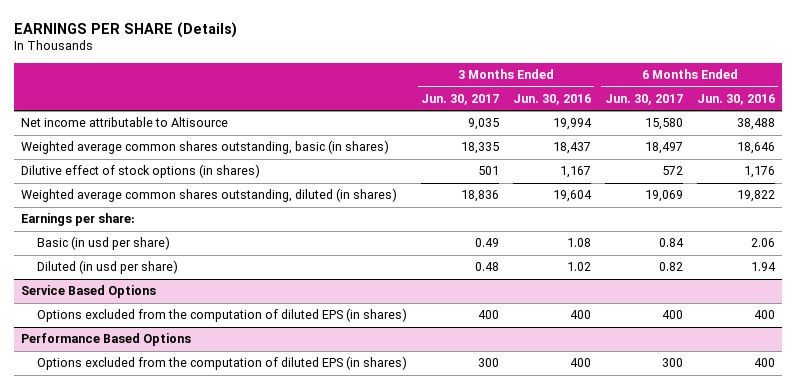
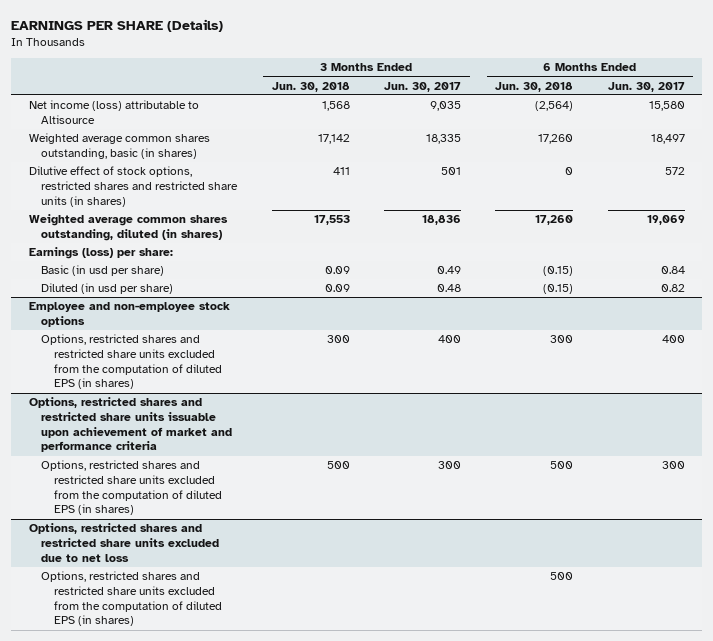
[512,93,591,105] Jun. 30, 2016 -> none
[696,93,775,105] Jun. 30, 2016 -> none
none -> [271,81,350,92] Jun. 30, 2018
none -> [495,81,574,92] Jun. 30, 2018
[21,117,229,128] Net income attributable to Altisource -> [28,100,199,124] Net income (loss) attributable to Altisource
[21,164,261,179] Dilutive effect of stock options (in shares) -> [28,166,239,207] Dilutive effect of stock options, restricted shares and restricted share units (in shares)
[21,213,136,227] Earnings per share: -> [28,247,173,260] Earnings (loss) per share:
[21,333,192,347] Performance Based Options -> none
[21,285,157,299] Service Based Options -> [28,302,230,327] Employee and non-employee stock options
[37,308,408,323] Options excluded from the computation of diluted EPS (in shares) -> [41,334,222,390] Options, restricted shares and restricted share units excluded from the computation of diluted EPS (in shares)
none -> [28,397,233,453] Options, restricted shares and restricted share units issuable upon achievement of market and performance criteria
[37,356,408,371] Options excluded from the computation of diluted EPS (in shares) -> [41,460,222,516] Options, restricted shares and restricted share units excluded from the computation of diluted EPS (in shares)
none -> [28,523,220,562] Options, restricted shares and restricted share units excluded due to net loss
none -> [41,571,222,627] Options, restricted shares and restricted share units excluded from the computation of diluted EPS (in shares)

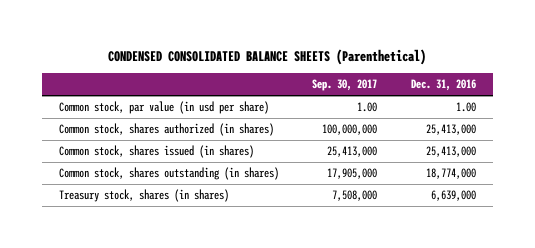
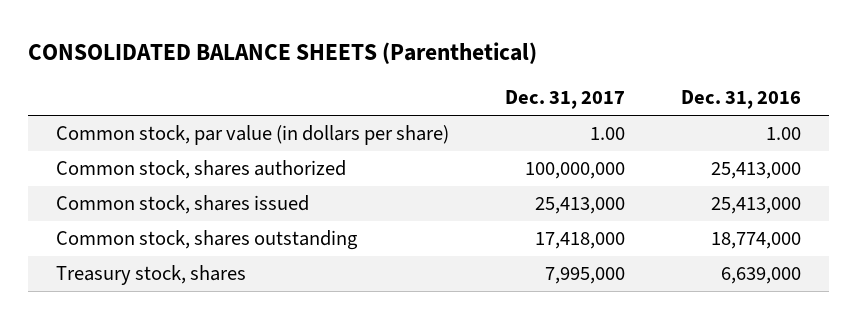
[108,48,427,65] CONDENSED CONSOLIDATED BALANCE SHEETS (Parenthetical) -> [28,42,538,65] CONSOLIDATED BALANCE SHEETS (Parenthetical)
[312,79,378,92] Sep. 30, 2017 -> none
none -> [505,90,626,110] Dec. 31, 2017
[58,101,269,115] Common stock, par value (in usd per share) -> [56,125,450,146] Common stock, par value (in dollars per share)
[58,123,274,137] Common stock, shares authorized (in shares) -> [56,160,347,180] Common stock, shares authorized
[58,145,254,159] Common stock, shares issued (in shares) -> [56,195,310,215] Common stock, shares issued
[58,167,279,181] Common stock, shares outstanding (in shares) -> [56,230,359,251] Common stock, shares outstanding
[58,189,229,203] Treasury stock, shares (in shares) -> [56,265,247,286] Treasury stock, shares

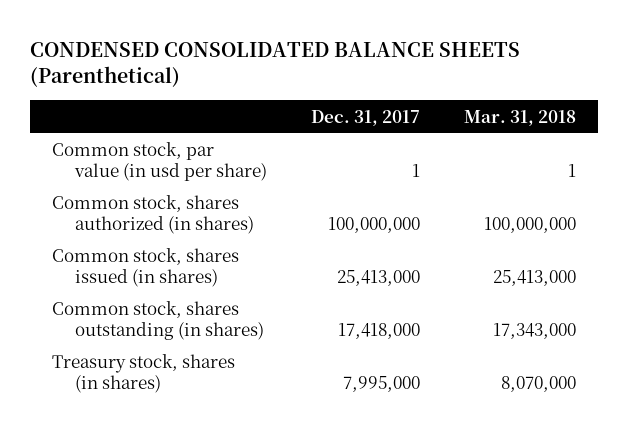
[28,42,538,65] CONSOLIDATED BALANCE SHEETS (Parenthetical) -> [30,41,521,88] CONDENSED CONSOLIDATED BALANCE SHEETS (Parenthetical)
[681,90,802,110] Dec. 31, 2016 -> none
none -> [463,109,576,126] Mar. 31, 2018
[56,125,450,146] Common stock, par value (in dollars per share) -> [52,142,267,181] Common stock, par value (in usd per share)
[590,127,626,141] 1.00 -> [411,163,420,177] 1
[56,160,347,180] Common stock, shares authorized -> [52,195,254,234] Common stock, shares authorized (in shares)
[56,195,310,215] Common stock, shares issued -> [52,248,240,287] Common stock, shares issued (in shares)
[56,230,359,251] Common stock, shares outstanding -> [52,301,264,340] Common stock, shares outstanding (in shares)
[56,265,247,286] Treasury stock, shares -> [52,354,236,393] Treasury stock, shares (in shares)

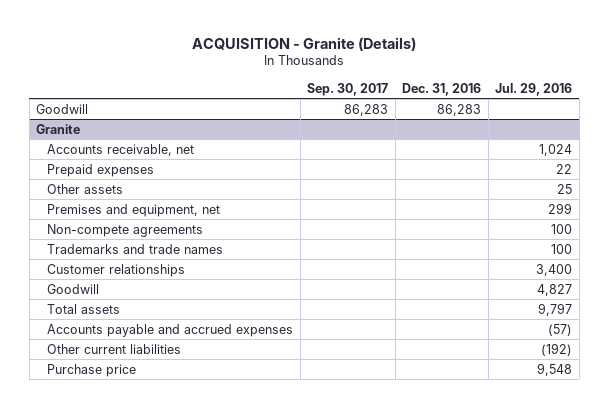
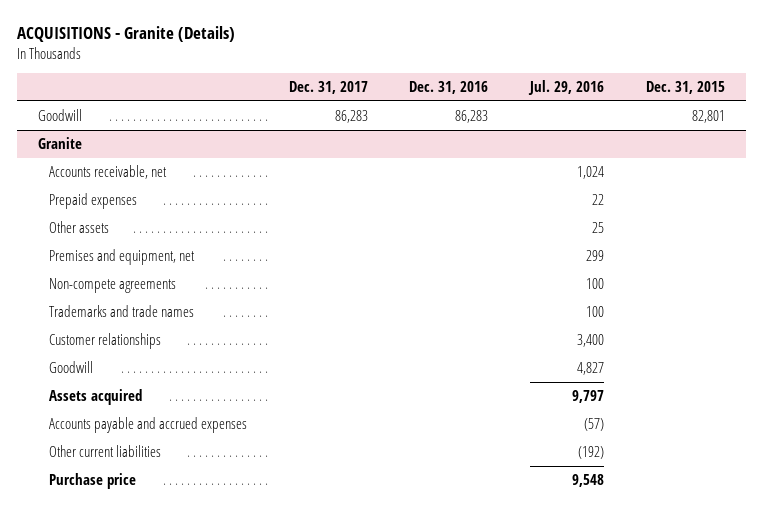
[192,36,417,51] ACQUISITION - Granite (Details) -> [16,26,235,43] ACQUISITIONS - Granite (Details)
[307,82,389,96] Sep. 30, 2017 -> none
none -> [288,80,368,94] Dec. 31, 2017
none -> [645,80,725,94] Dec. 31, 2015
[47,303,121,314] Total assets -> [49,389,143,406] Assets acquired

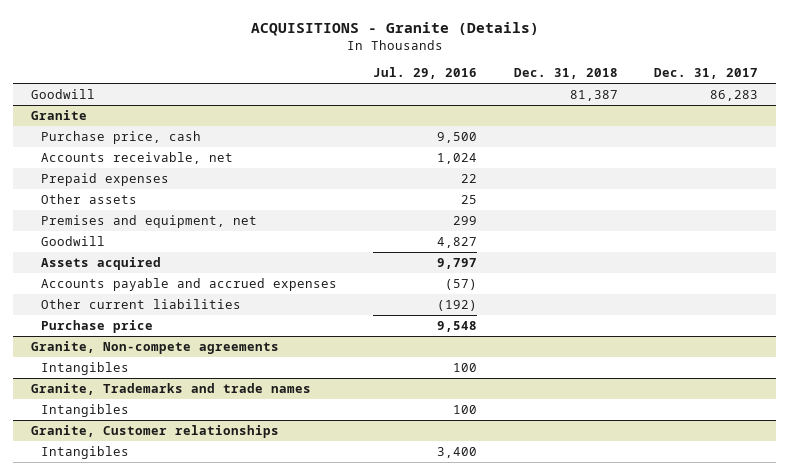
[409,80,489,94] Dec. 31, 2016 -> none
[645,80,725,94] Dec. 31, 2015 -> none
none -> [513,68,618,80] Dec. 31, 2018
none -> [40,131,201,145] Purchase price, cash
[49,278,177,294] Non-compete agreements -> none
[49,305,195,318] Trademarks and trade names -> none
[49,333,162,350] Customer relationships -> none
none -> [31,341,280,355] Granite, Non-compete agreements
none -> [40,362,129,376] Intangibles
none -> [31,383,312,396] Granite, Trademarks and trade names
none -> [40,404,129,418] Intangibles
none -> [31,425,280,439] Granite, Customer relationships
none -> [40,446,129,460] Intangibles

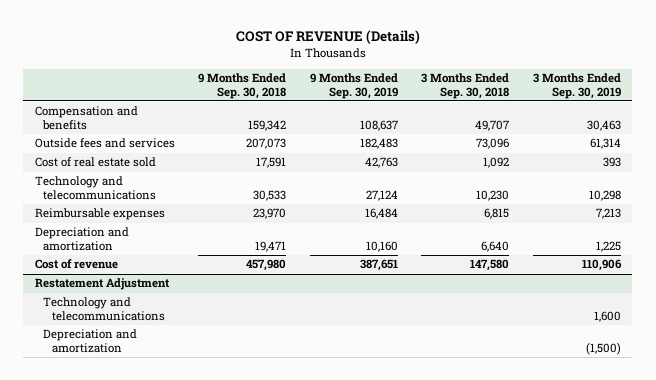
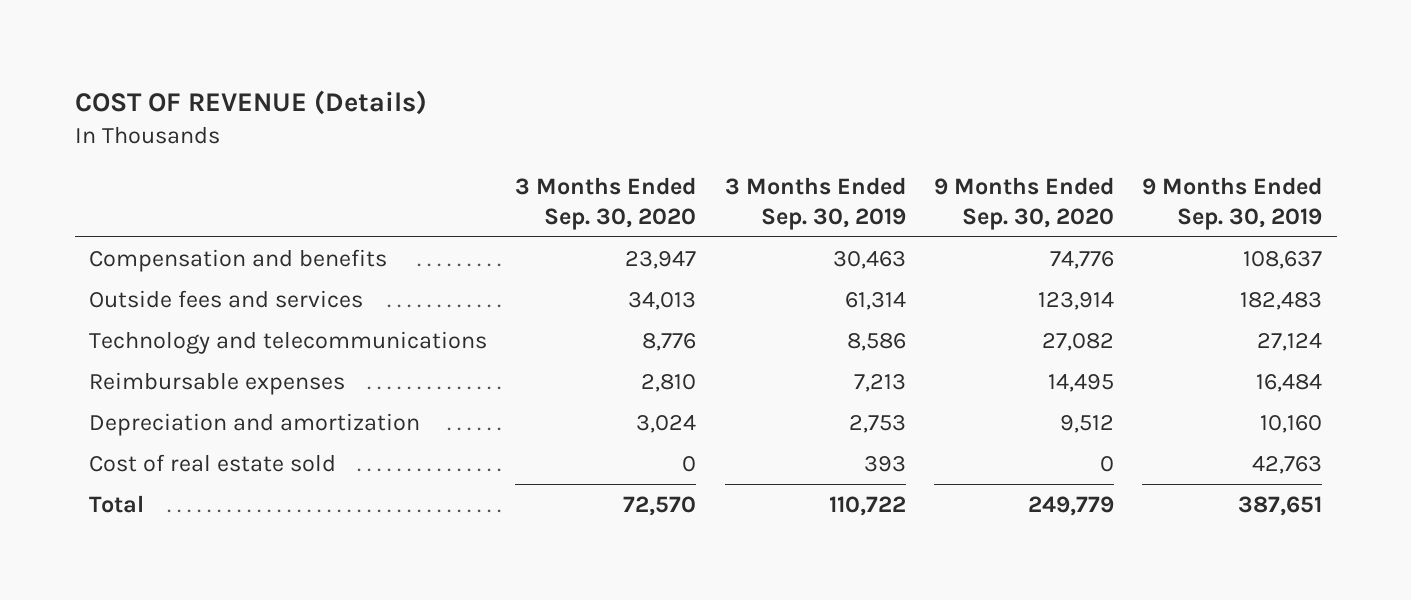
[198,73,287,99] 9 Months Ended Sep. 30, 2018 -> none
[421,73,510,99] 3 Months Ended Sep. 30, 2018 -> none
none -> [515,176,697,230] 3 Months Ended Sep. 30, 2020
none -> [934,176,1115,230] 9 Months Ended Sep. 30, 2020
[588,190,621,202] 10,298 -> [846,332,906,351] 8,586
[34,259,118,270] Cost of revenue -> none
[34,278,170,291] Restatement Adjustment -> none
[43,297,165,322] Technology and telecommunications -> none
[43,329,138,354] Depreciation and amortization -> none
[595,241,621,253] 1,225 -> [848,414,906,433] 2,753
[34,157,156,168] Cost of real estate sold -> [88,453,336,472] Cost of real estate sold
none -> [88,494,144,513] Total

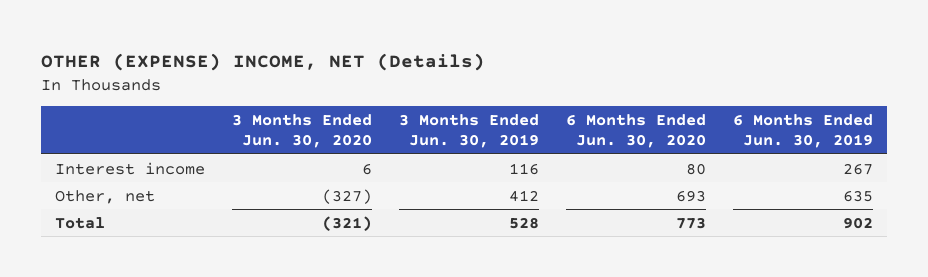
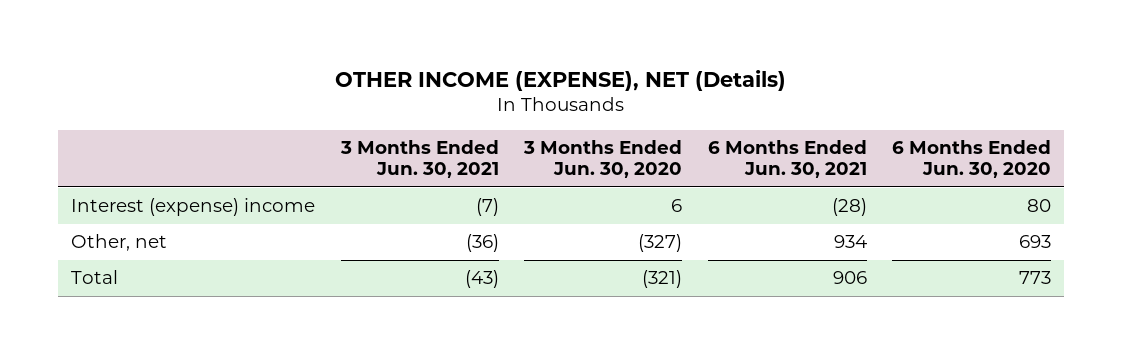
[40,52,485,71] OTHER (EXPENSE) INCOME, NET (Details) -> [335,69,787,91] OTHER INCOME (EXPENSE), NET (Details)
[398,114,539,148] 3 Months Ended Jun. 30, 2019 -> none
[733,114,874,148] 6 Months Ended Jun. 30, 2019 -> none
none -> [339,139,499,179] 3 Months Ended Jun. 30, 2021
none -> [707,139,867,179] 6 Months Ended Jun. 30, 2021
[54,161,205,175] Interest income -> [70,198,315,217] Interest (expense) income

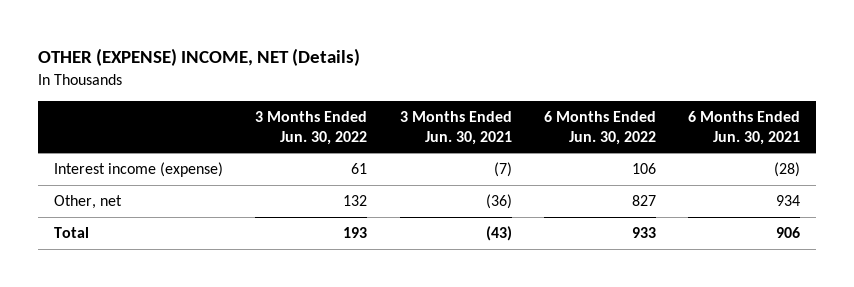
[335,69,787,91] OTHER INCOME (EXPENSE), NET (Details) -> [38,48,361,67] OTHER (EXPENSE) INCOME, NET (Details)
[523,139,683,179] 3 Months Ended Jun. 30, 2020 -> none
[892,139,1052,179] 6 Months Ended Jun. 30, 2020 -> none
none -> [255,111,368,145] 3 Months Ended Jun. 30, 2022
none -> [543,111,656,145] 6 Months Ended Jun. 30, 2022
[70,198,315,217] Interest (expense) income -> [54,162,224,178] Interest income (expense)

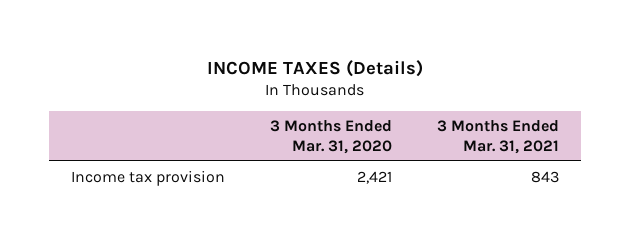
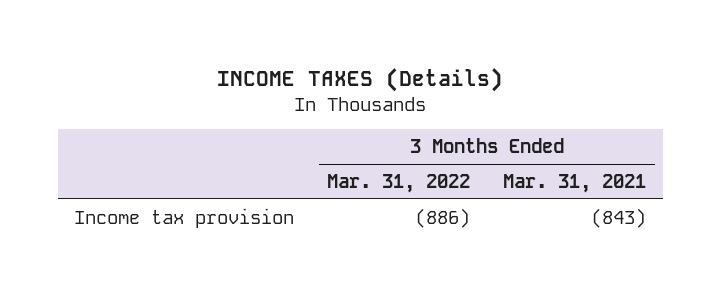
[269,119,392,155] 3 Months Ended Mar. 31, 2020 -> none
none -> [327,173,471,193] Mar. 31, 2022
[530,170,559,183] 843 -> [591,207,647,228] (843)

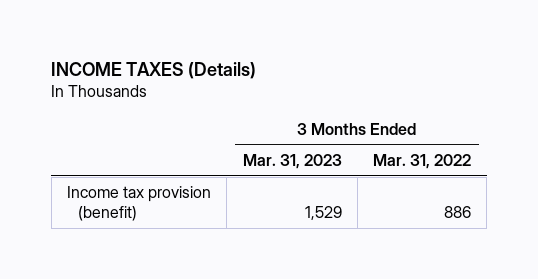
[503,173,647,193] Mar. 31, 2021 -> none
none -> [242,153,342,169] Mar. 31, 2023
[74,207,295,228] Income tax provision -> [67,186,212,221] Income tax provision (benefit)
[415,207,471,228] (886) -> [444,205,472,218] 886

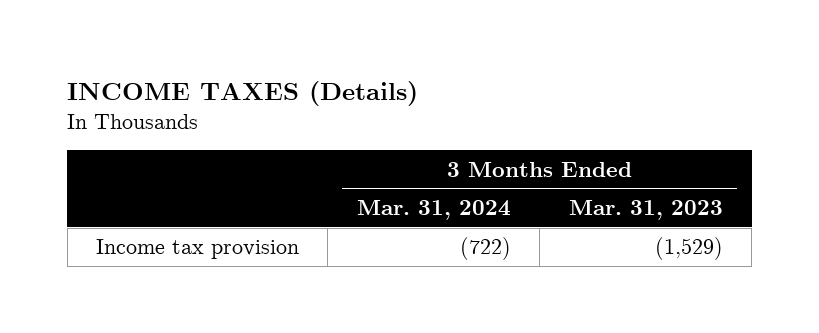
[373,153,472,169] Mar. 31, 2022 -> none
none -> [356,200,511,221] Mar. 31, 2024
[67,186,212,221] Income tax provision (benefit) -> [96,239,300,260] Income tax provision
[304,205,342,220] 1,529 -> [654,237,723,261] (1,529)

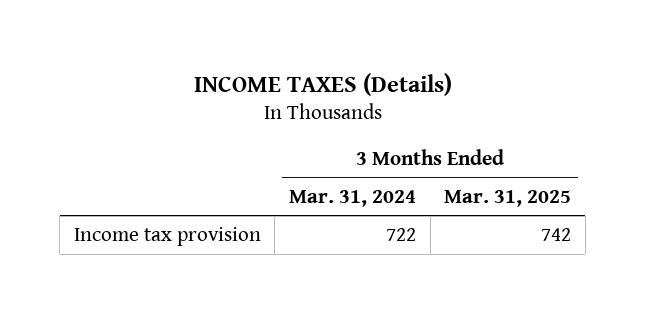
[568,200,723,221] Mar. 31, 2023 -> none
none -> [444,189,572,207] Mar. 31, 2025
[459,237,511,261] (722) -> [386,228,417,242] 722

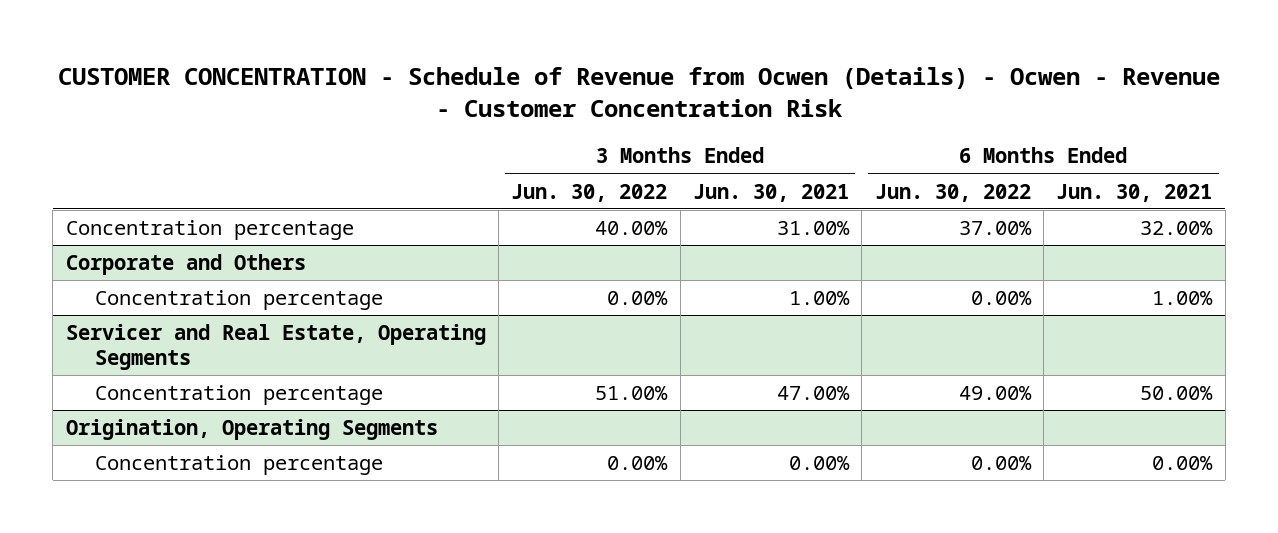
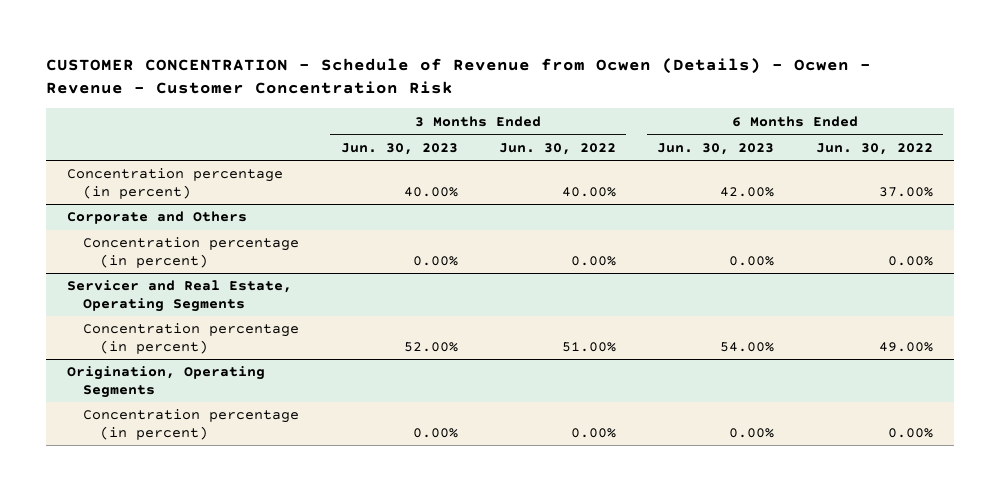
[692,183,849,202] Jun. 30, 2021 -> none
[1056,183,1213,202] Jun. 30, 2021 -> none
none -> [340,142,458,155] Jun. 30, 2023
none -> [657,142,775,155] Jun. 30, 2023
[65,220,354,241] Concentration percentage -> [67,168,284,199] Concentration percentage (in percent)
[94,290,383,311] Concentration percentage -> [83,237,300,268] Concentration percentage (in percent)
[94,385,383,406] Concentration percentage -> [83,323,300,354] Concentration percentage (in percent)
[94,455,383,476] Concentration percentage -> [83,409,300,440] Concentration percentage (in percent)

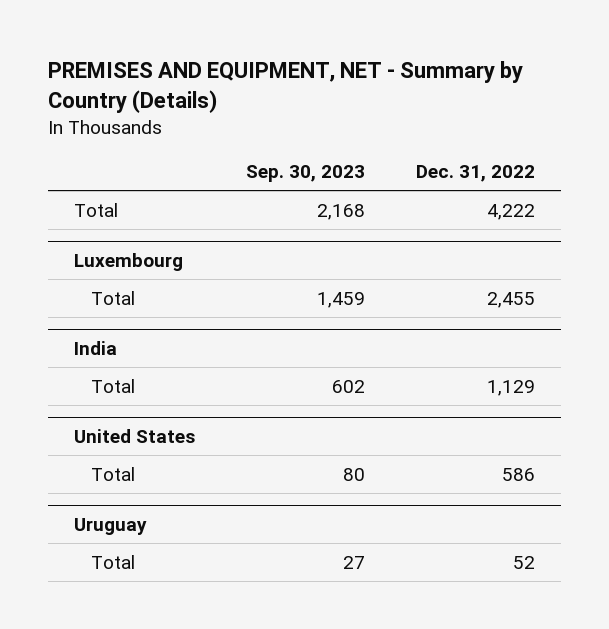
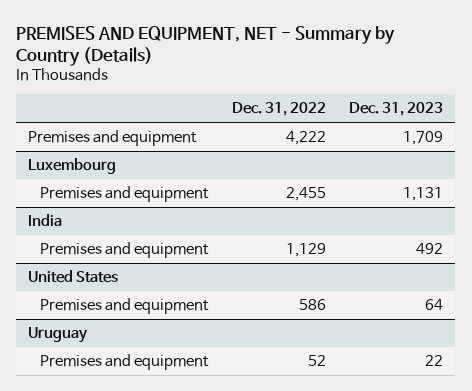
[245,165,365,183] Sep. 30, 2023 -> none
none -> [349,102,444,117] Dec. 31, 2023
[73,202,118,217] Total -> [28,130,198,147] Premises and equipment
[91,290,136,305] Total -> [40,186,210,203] Premises and equipment
[91,378,136,393] Total -> [40,242,210,259] Premises and equipment
[91,466,136,481] Total -> [40,298,210,315] Premises and equipment
[91,554,136,569] Total -> [40,354,210,371] Premises and equipment

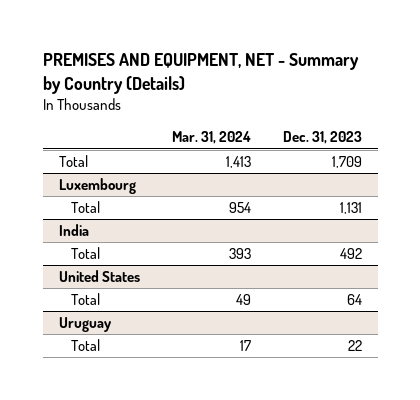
[231,102,326,117] Dec. 31, 2022 -> none
none -> [171,131,251,145] Mar. 31, 2024
[28,130,198,147] Premises and equipment -> [58,155,88,168] Total
[40,186,210,203] Premises and equipment -> [71,201,101,214] Total
[40,242,210,259] Premises and equipment -> [71,247,101,260] Total
[40,298,210,315] Premises and equipment -> [71,293,101,306] Total
[40,354,210,371] Premises and equipment -> [71,339,101,352] Total

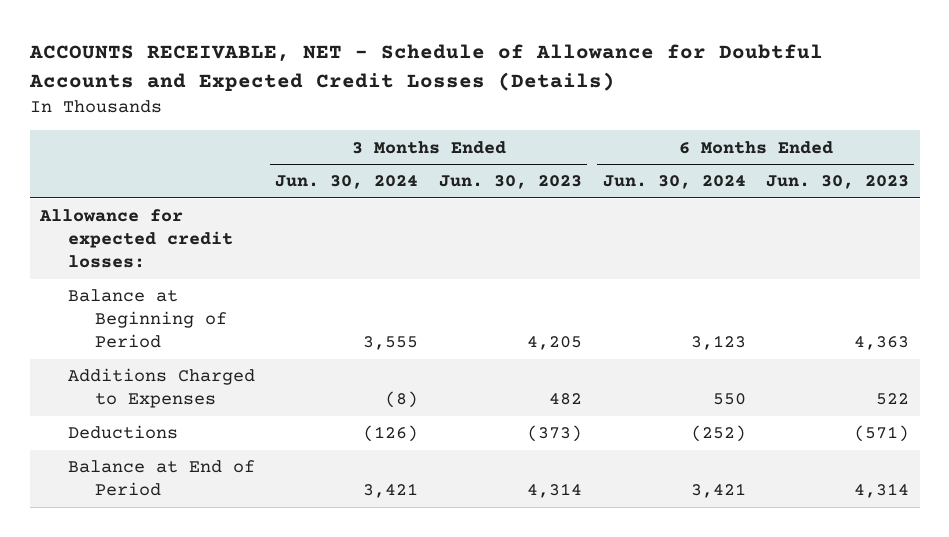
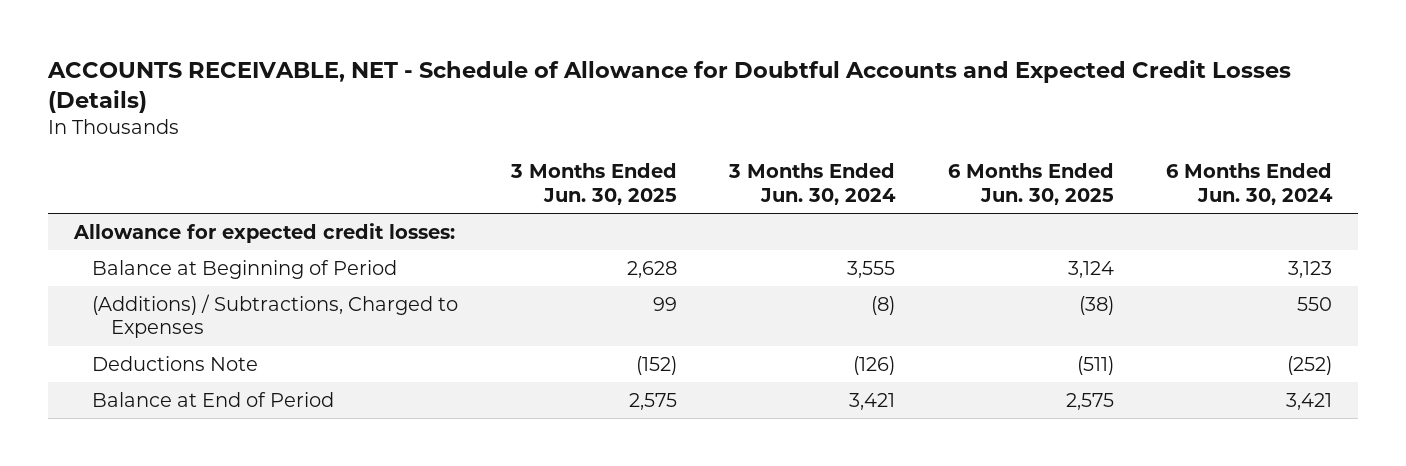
[439,175,583,190] Jun. 30, 2023 -> none
[766,175,910,190] Jun. 30, 2023 -> none
none -> [509,163,677,205] 3 Months Ended Jun. 30, 2025
none -> [947,163,1114,205] 6 Months Ended Jun. 30, 2025
[67,368,255,409] Additions Charged to Expenses -> [92,293,459,339] (Additions) / Subtractions, Charged to Expenses
[67,425,178,440] Deductions -> [92,355,259,371] Deductions Note

